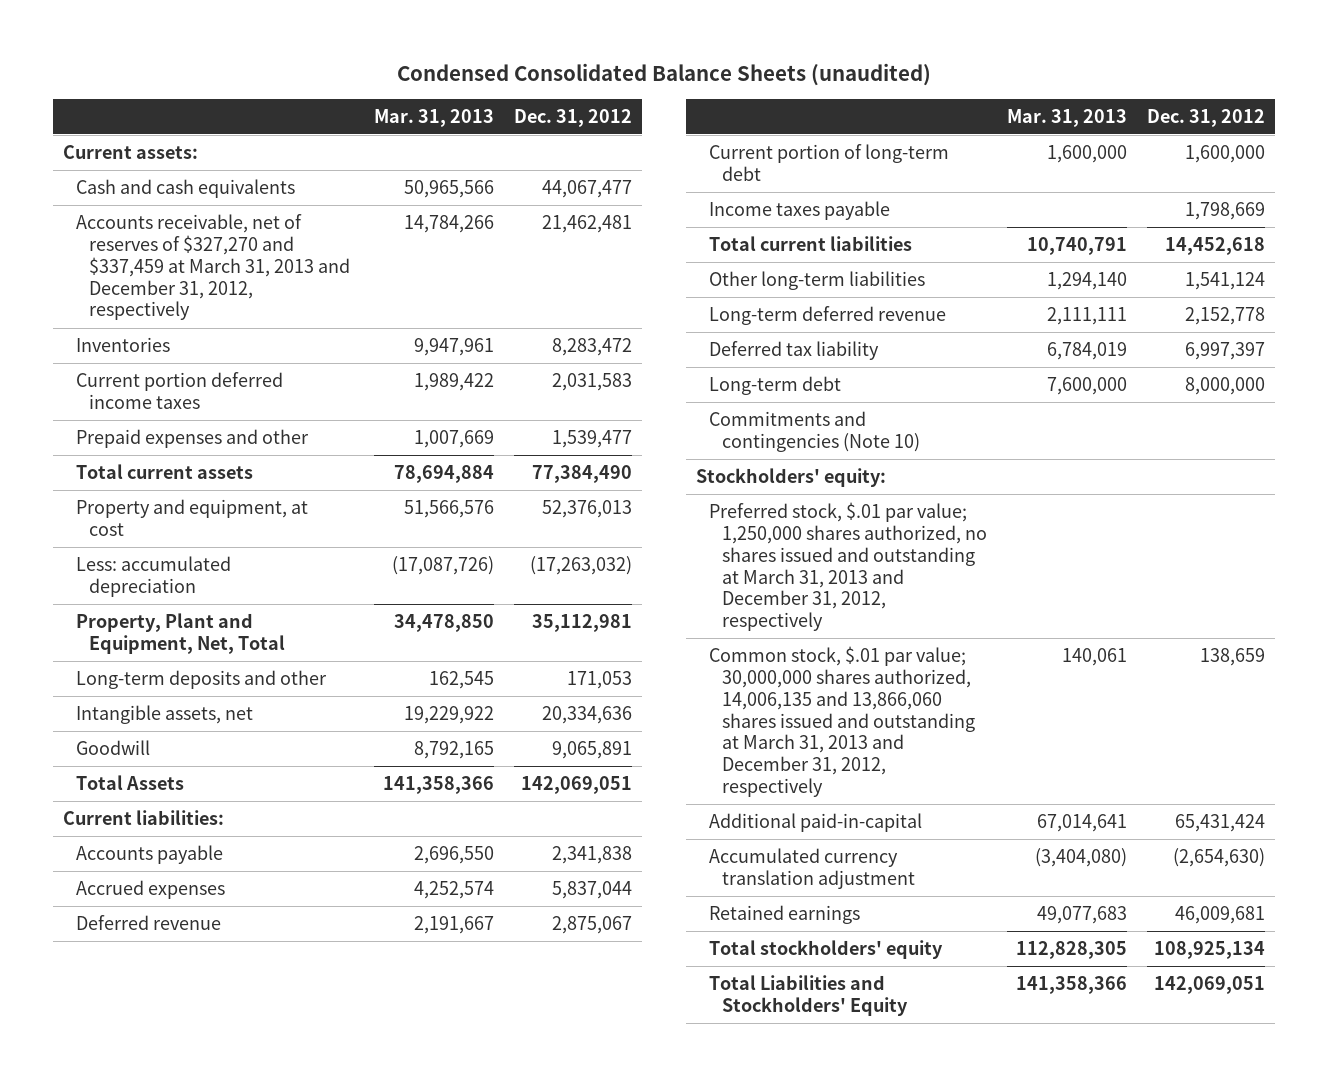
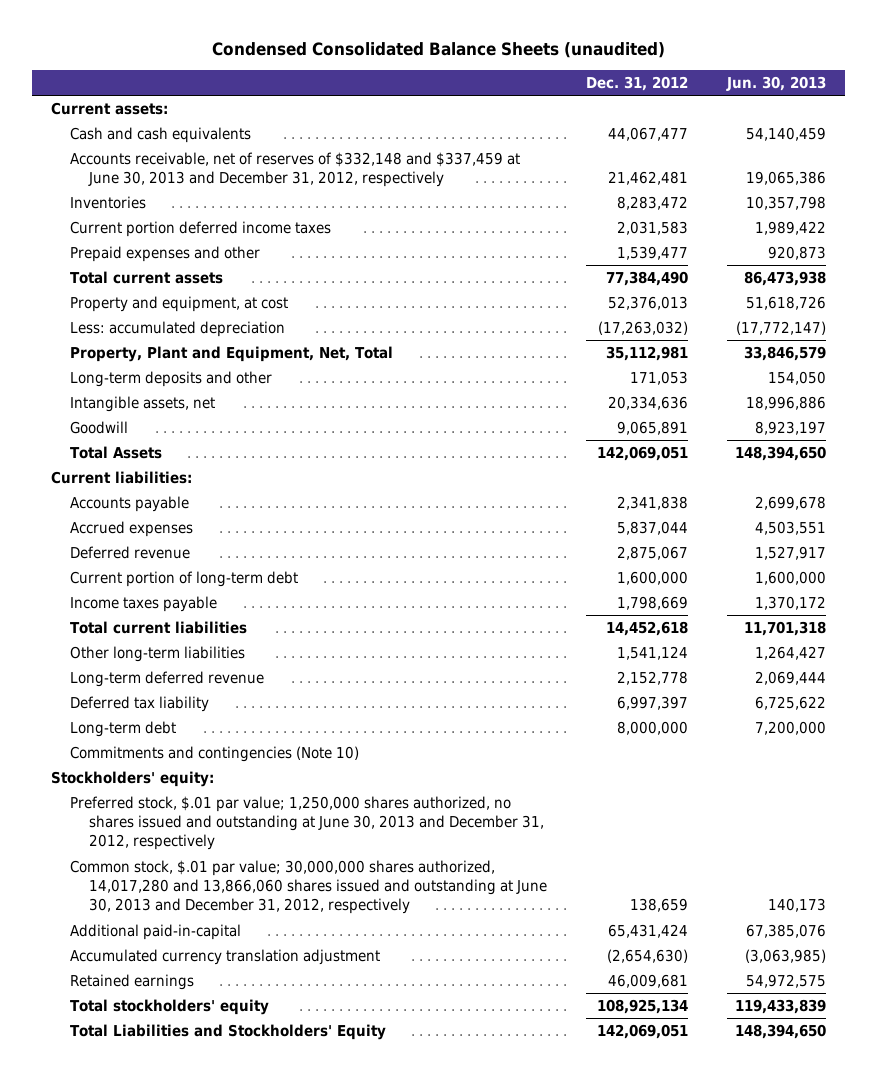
[373,108,494,127] Mar. 31, 2013 -> none
none -> [726,76,827,92] Jun. 30, 2013
[75,214,350,321] Accounts receivable, net of reserves of $327,270 and $337,459 at March 31, 2013 and December 31, 2012, respectively -> [70,151,521,188] Accounts receivable, net of reserves of $332,148 and $337,459 at June 30, 2013 and December 31, 2012, respectively
[709,502,988,632] Preferred stock, $.01 par value; 1,250,000 shares authorized, no shares issued and outstanding at March 31, 2013 and December 31, 2012, respectively -> [70,795,545,851] Preferred stock, $.01 par value; 1,250,000 shares authorized, no shares issued and outstanding at June 30, 2013 and December 31, 2012, respectively
[709,646,976,798] Common stock, $.01 par value; 30,000,000 shares authorized, 14,006,135 and 13,866,060 shares issued and outstanding at March 31, 2013 and December 31, 2012, respectively -> [70,859,548,915] Common stock, $.01 par value; 30,000,000 shares authorized, 14,017,280 and 13,866,060 shares issued and outstanding at June 30, 2013 and December 31, 2012, respectively

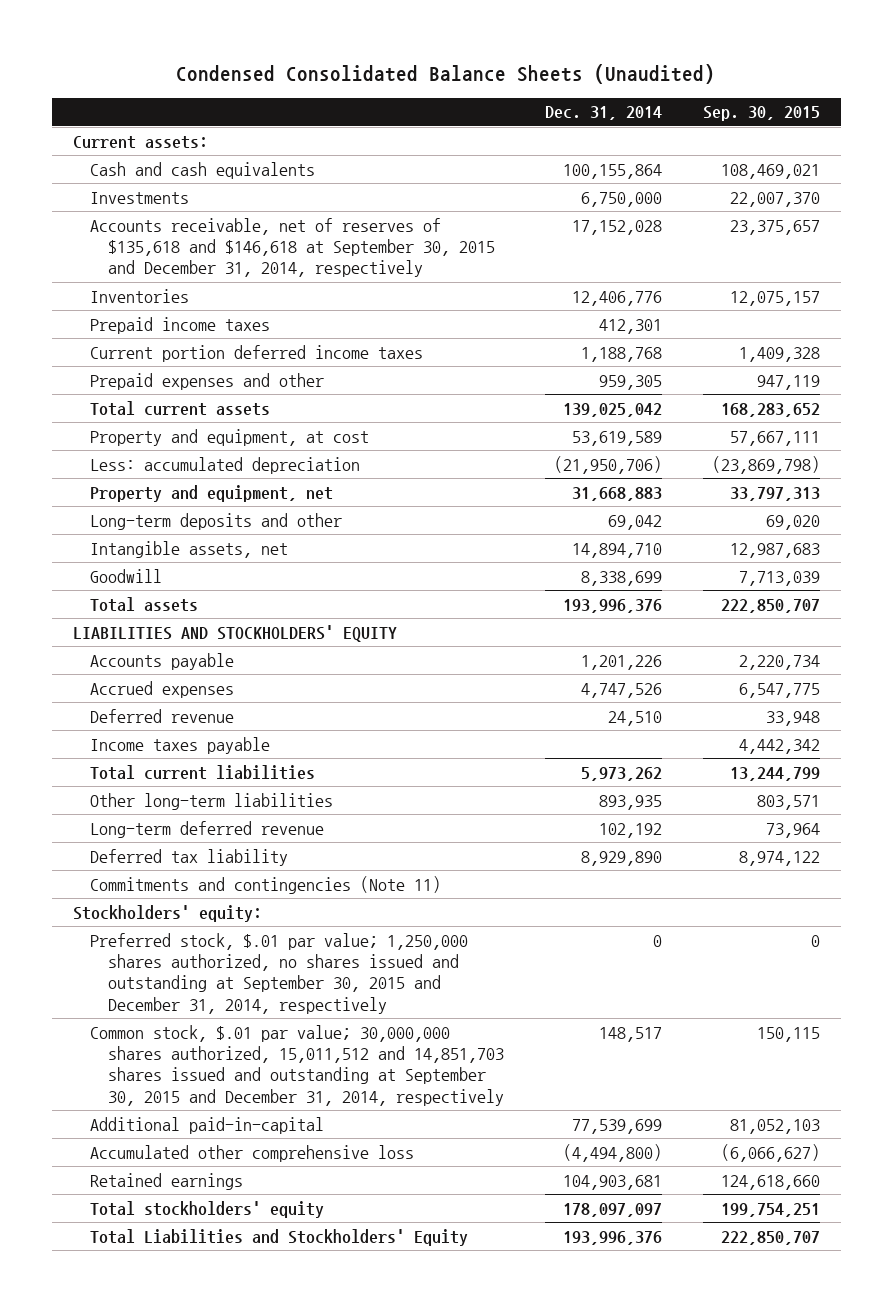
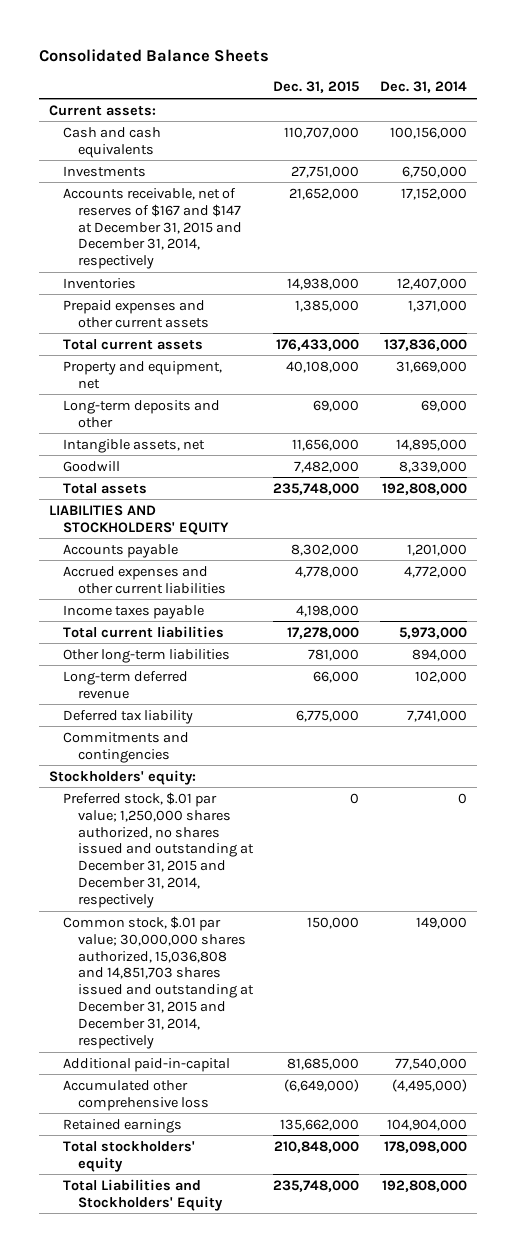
[176,63,716,84] Condensed Consolidated Balance Sheets (Unaudited) -> [38,49,269,63] Consolidated Balance Sheets
[703,106,821,122] Sep. 30, 2015 -> none
none -> [273,81,360,94] Dec. 31, 2015
[562,163,662,179] 100,155,864 -> [389,126,467,139] 100,156,000
[90,316,271,334] Prepaid income taxes -> none
[90,344,424,362] Current portion deferred income taxes -> none
[90,428,370,446] Property and equipment, at cost -> none
[90,456,361,474] Less: accumulated depreciation -> none
[90,217,495,278] Accounts receivable, net of reserves of $135,618 and $146,618 at September 30, 2015 and December 31, 2014, respectively -> [63,187,242,270] Accounts receivable, net of reserves of $167 and $147 at December 31, 2015 and December 31, 2014, respectively
[571,219,662,235] 17,152,028 -> [400,187,467,200] 17,152,000
[571,290,662,306] 12,406,776 -> [396,277,467,290] 12,407,000
[90,372,325,390] Prepaid expenses and other -> [63,299,209,328] Prepaid expenses and other current assets
[598,374,662,390] 959,305 -> [407,299,467,312] 1,371,000
[562,402,662,417] 139,025,042 -> [383,338,467,351] 137,836,000
[571,486,662,501] 31,668,883 -> [395,360,467,373] 31,669,000
[607,514,662,530] 69,042 -> [420,399,467,412] 69,000
[571,542,662,558] 14,894,710 -> [395,438,467,451] 14,895,000
[580,570,662,586] 8,338,699 -> [398,460,467,473] 8,339,000
[562,598,662,613] 193,996,376 -> [381,482,467,495] 192,808,000
[90,680,235,698] Accrued expenses -> none
[90,708,235,723] Deferred revenue -> none
[580,654,662,670] 1,201,226 -> [406,543,467,556] 1,201,000
none -> [63,565,226,594] Accrued expenses and other current liabilities
[580,766,662,781] 5,973,262 -> [398,626,467,639] 5,973,000
[598,794,662,810] 893,935 -> [411,648,467,661] 894,000
[598,822,662,838] 102,192 -> [414,670,467,683] 102,000
[580,850,662,866] 8,929,890 -> [406,709,467,722] 7,741,000
[90,875,442,894] Commitments and contingencies (Note 11) -> [63,731,190,763] Commitments and contingencies
[90,932,469,1014] Preferred stock, $.01 par value; 1,250,000 shares authorized, no shares issued and outstanding at September 30, 2015 and December 31, 2014, respectively -> [63,791,254,909] Preferred stock, $.01 par value; 1,250,000 shares authorized, no shares issued and outstanding at December 31, 2015 and December 31, 2014, respectively
[90,1024,504,1106] Common stock, $.01 par value; 30,000,000 shares authorized, 15,011,512 and 14,851,703 shares issued and outstanding at September 30, 2015 and December 31, 2014, respectively -> [63,915,254,1049] Common stock, $.01 par value; 30,000,000 shares authorized, 15,036,808 and 14,851,703 shares issued and outstanding at December 31, 2015 and December 31, 2014, respectively
[598,1026,662,1042] 148,517 -> [415,916,467,929] 149,000
[571,1118,662,1134] 77,539,699 -> [394,1057,467,1070] 77,540,000
[562,1143,662,1162] (4,494,800) -> [391,1078,467,1092] (4,495,000)
[562,1174,662,1190] 104,903,681 -> [386,1118,467,1131] 104,904,000
[562,1202,662,1217] 178,097,097 -> [383,1140,467,1153] 178,098,000
[562,1230,662,1245] 193,996,376 -> [381,1179,467,1192] 192,808,000

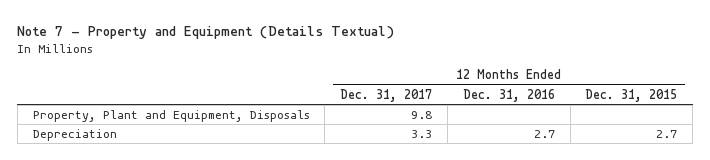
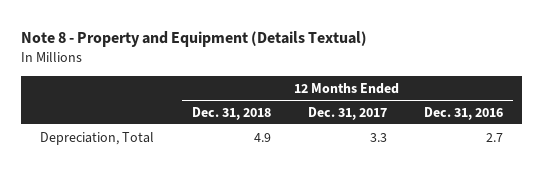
[17,26,395,40] Note 7 - Property and Equipment (Details Textual) -> [21,31,368,48] Note 8 - Property and Equipment (Details Textual)
[585,88,678,102] 12 Months Ended Dec. 31, 2015 -> none
none -> [191,106,271,120] Dec. 31, 2018
[32,109,310,122] Property, Plant and Equipment, Disposals -> none
[32,128,117,141] Depreciation -> [40,131,155,145] Depreciation, Total

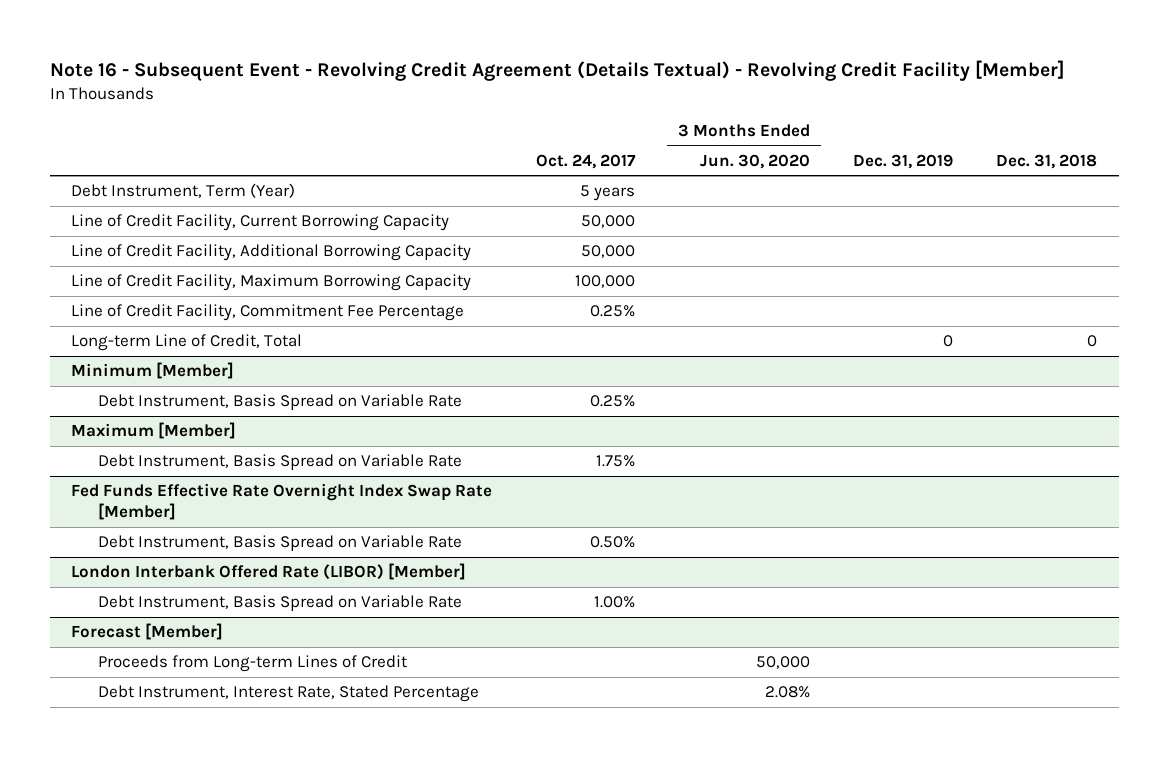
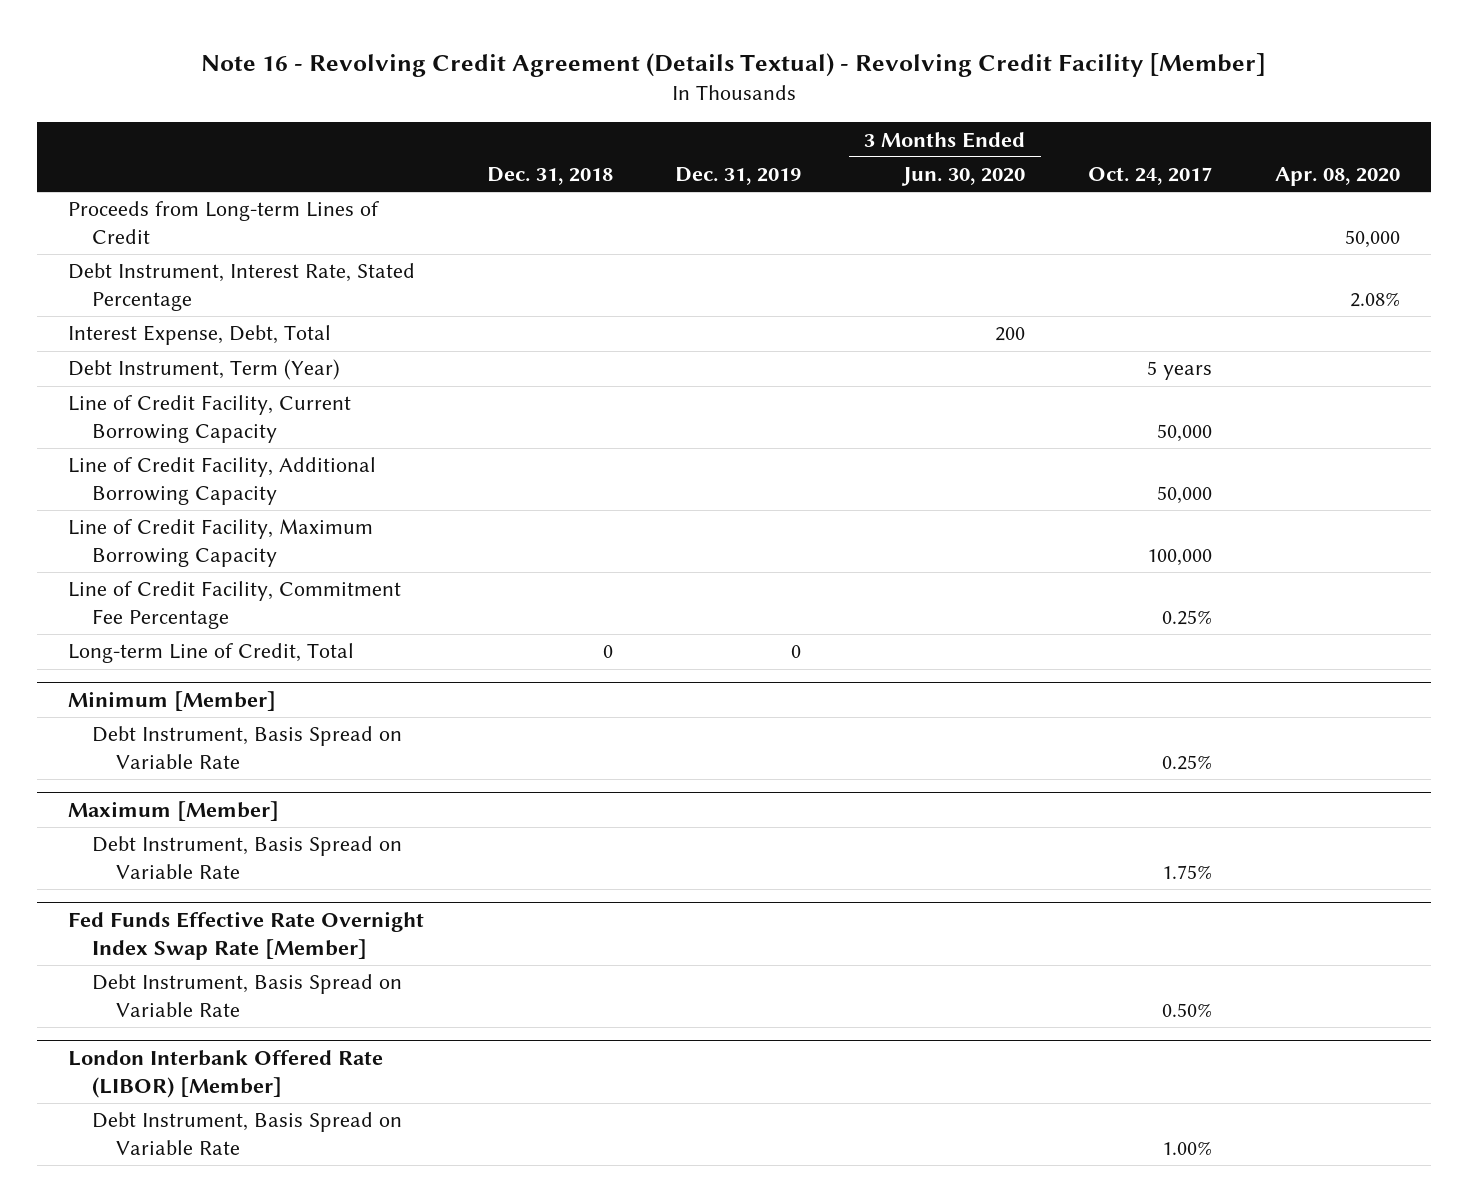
[49,59,1065,81] Note 16 - Subsequent Event - Revolving Credit Agreement (Details Textual) - Revolving Credit Facility [Member] -> [200,52,1266,77] Note 16 - Revolving Credit Agreement (Details Textual) - Revolving Credit Facility [Member]
none -> [1274,167,1400,187] Apr. 08, 2020
none -> [67,201,379,244] Proceeds from Long-term Lines of Credit
none -> [67,263,415,311] Debt Instrument, Interest Rate, Stated Percentage
none -> [67,325,331,346] Interest Expense, Debt, Total
[71,623,224,641] Forecast [Member] -> none
[98,655,408,673] Proceeds from Long-term Lines of Credit -> none
[98,685,480,703] Debt Instrument, Interest Rate, Stated Percentage -> none

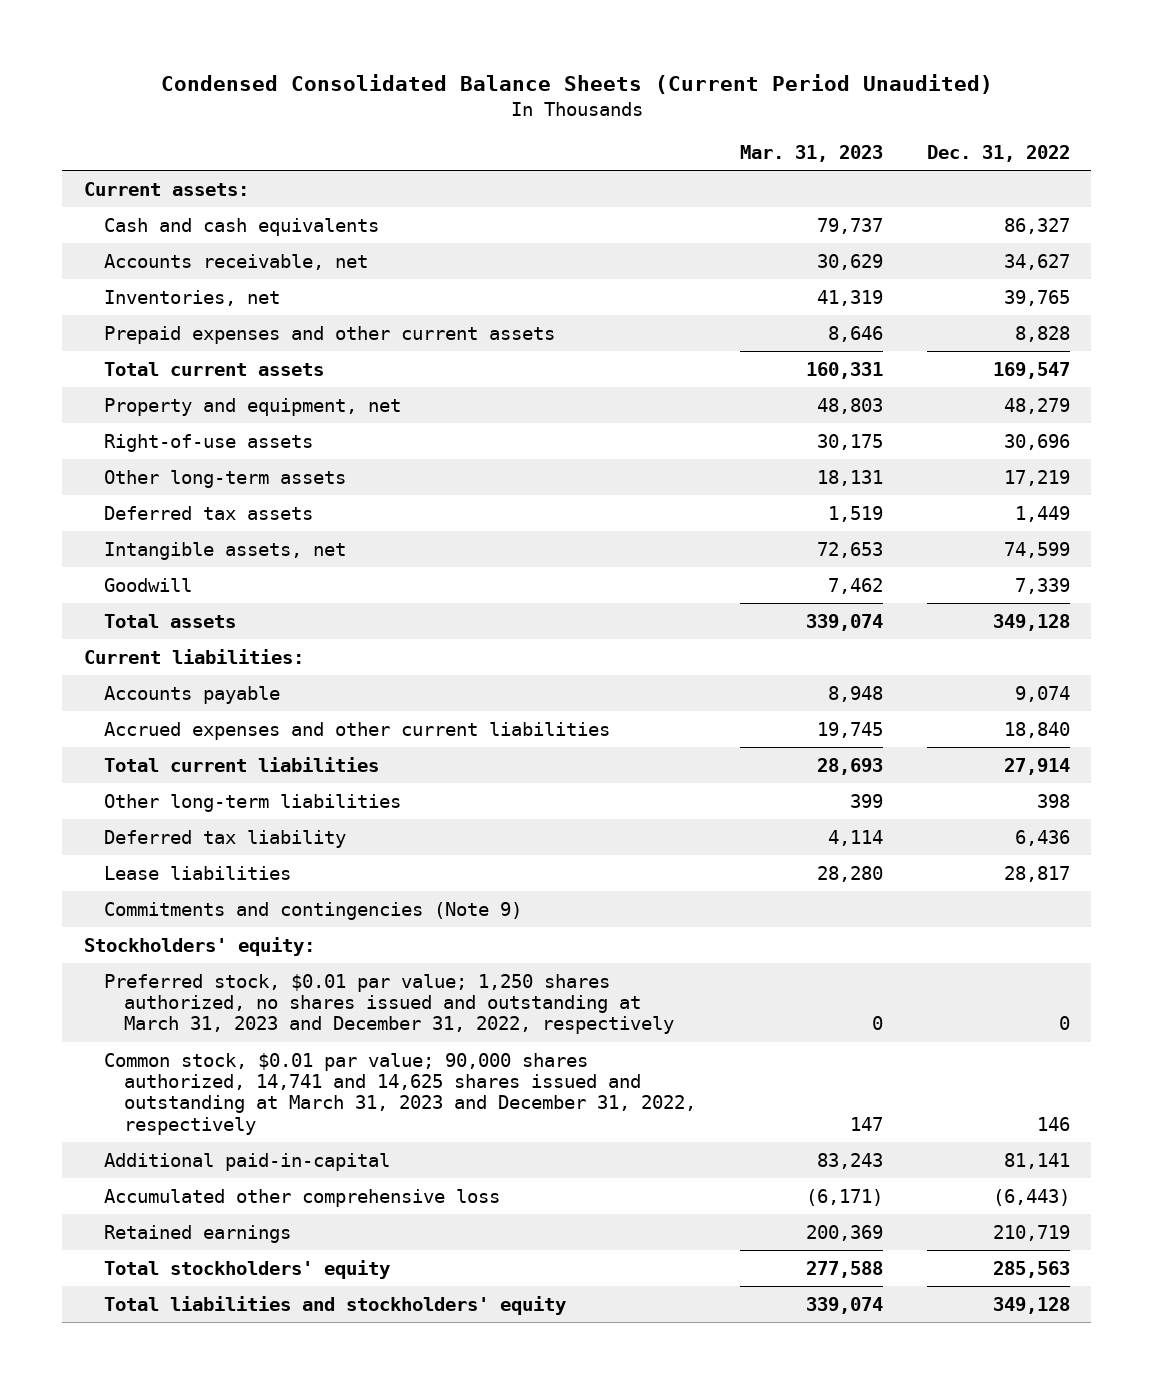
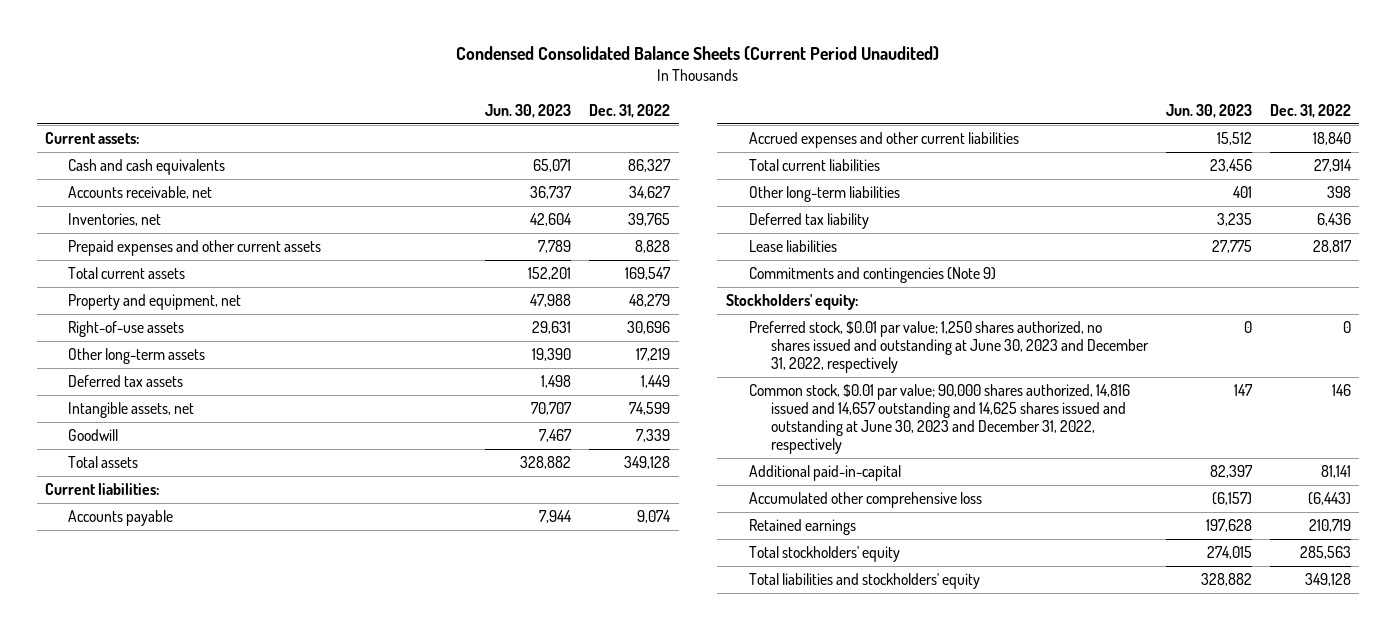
[739,144,883,162] Mar. 31, 2023 -> none
none -> [485,103,572,118] Jun. 30, 2023
[104,973,675,1035] Preferred stock, $0.01 par value; 1,250 shares authorized, no shares issued and outstanding at March 31, 2023 and December 31, 2022, respectively -> [748,321,1150,373] Preferred stock, $0.01 par value; 1,250 shares authorized, no shares issued and outstanding at June 30, 2023 and December 31, 2022, respectively
[104,1052,697,1135] Common stock, $0.01 par value; 90,000 shares authorized, 14,741 and 14,625 shares issued and outstanding at March 31, 2023 and December 31, 2022, respectively -> [748,384,1130,454] Common stock, $0.01 par value; 90,000 shares authorized, 14,816 issued and 14,657 outstanding and 14,625 shares issued and outstanding at June 30, 2023 and December 31, 2022, respectively

